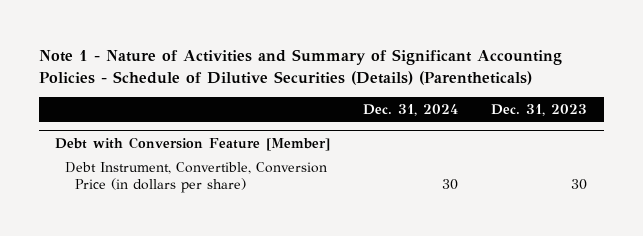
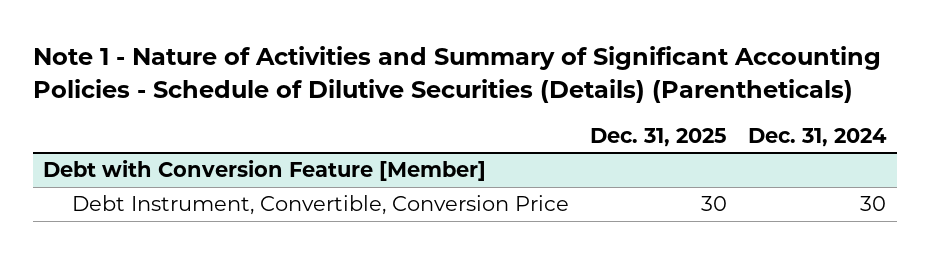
[491,103,588,116] Dec. 31, 2023 -> none
none -> [590,127,728,147] Dec. 31, 2025
[65,162,328,194] Debt Instrument, Convertible, Conversion Price (in dollars per share) -> [72,195,570,216] Debt Instrument, Convertible, Conversion Price

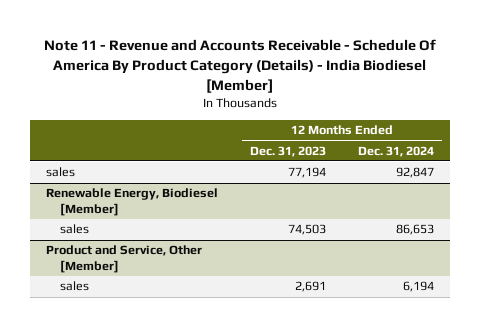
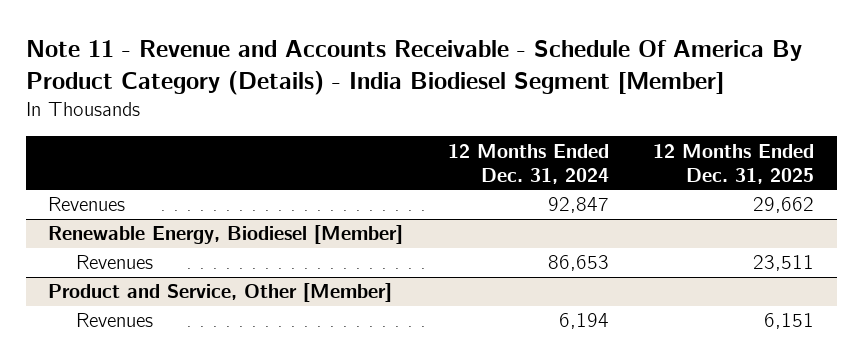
[44,39,437,93] Note 11 - Revenue and Accounts Receivable - Schedule Of America By Product Category (Details) - India Biodiesel [Member] -> [26,40,803,95] Note 11 - Revenue and Accounts Receivable - Schedule Of America By Product Category (Details) - India Biodiesel Segment [Member]
[250,145,327,157] Dec. 31, 2023 -> none
none -> [653,143,815,184] 12 Months Ended Dec. 31, 2025
[46,167,76,178] sales -> [48,197,126,212] Revenues
[60,224,90,235] sales -> [76,255,154,270] Revenues
[60,281,90,292] sales -> [76,313,154,328] Revenues

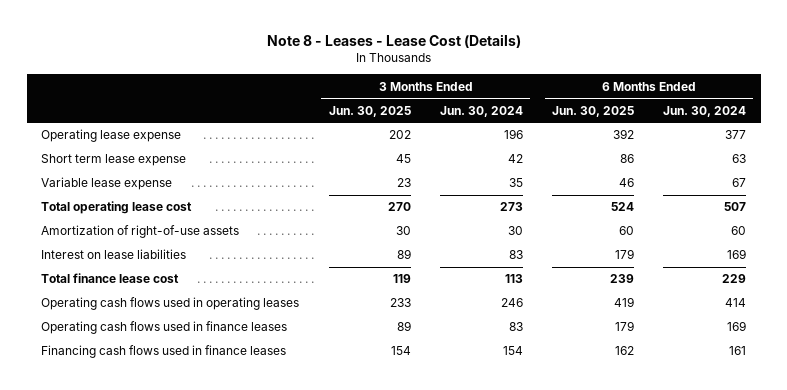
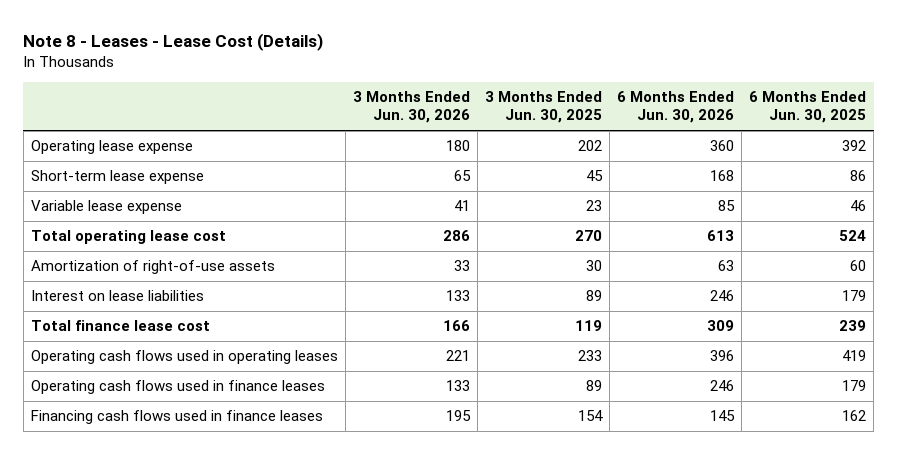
[439,105,523,117] Jun. 30, 2024 -> none
[662,105,746,117] Jun. 30, 2024 -> none
none -> [352,91,470,124] 3 Months Ended Jun. 30, 2026
none -> [616,91,734,124] 6 Months Ended Jun. 30, 2026
[41,154,187,167] Short term lease expense -> [30,170,204,185] Short-term lease expense

